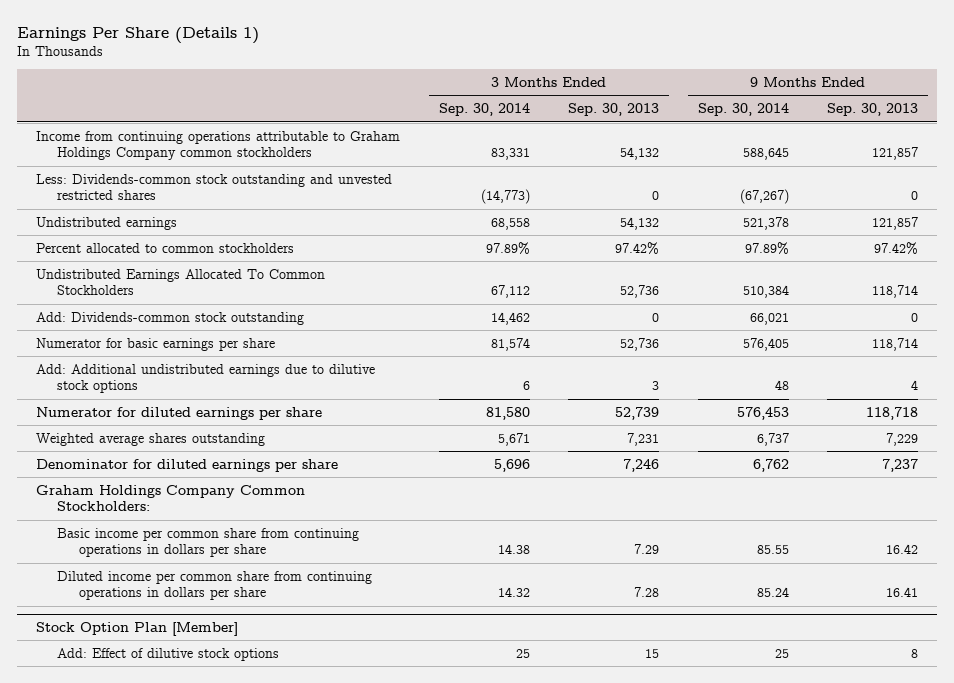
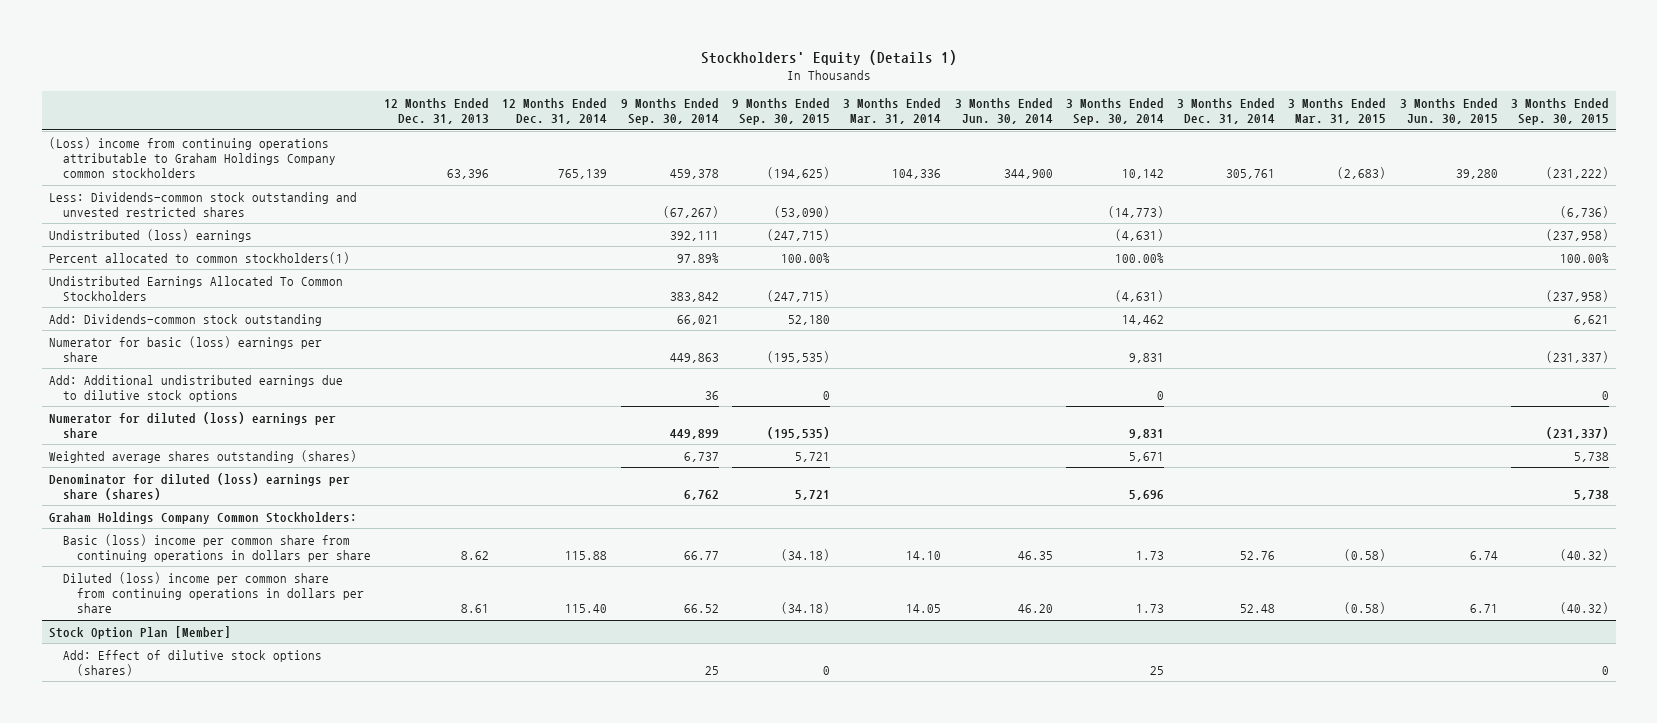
[16,26,259,44] Earnings Per Share (Details 1) -> [700,49,957,65] Stockholders' Equity (Details 1)
[568,103,660,117] Sep. 30, 2013 -> none
[827,103,919,117] Sep. 30, 2013 -> none
none -> [384,97,490,125] 12 Months Ended Dec. 31, 2013
none -> [502,97,608,125] 12 Months Ended Dec. 31, 2014
none -> [732,97,831,126] 9 Months Ended Sep. 30, 2015
none -> [843,97,942,125] 3 Months Ended Mar. 31, 2014
none -> [954,97,1053,125] 3 Months Ended Jun. 30, 2014
none -> [1177,97,1276,125] 3 Months Ended Dec. 31, 2014
none -> [1288,97,1387,125] 3 Months Ended Mar. 31, 2015
none -> [1399,97,1498,125] 3 Months Ended Jun. 30, 2015
none -> [1510,97,1609,126] 3 Months Ended Sep. 30, 2015
[36,130,401,161] Income from continuing operations attributable to Graham Holdings Company common stockholders -> [48,136,336,179] (Loss) income from continuing operations attributable to Graham Holdings Company common stockholders
[490,148,530,161] 83,331 -> [1121,169,1164,180] 10,142
[742,147,789,161] 588,645 -> [669,169,719,180] 459,378
[36,216,178,230] Undistributed earnings -> [48,228,252,242] Undistributed (loss) earnings
[490,217,530,230] 68,558 -> [1114,228,1164,241] (4,631)
[742,216,789,230] 521,378 -> [669,230,719,241] 392,111
[36,242,295,253] Percent allocated to common stockholders -> [48,251,350,264] Percent allocated to common stockholders(1)
[485,241,530,255] 97.89% -> [1114,252,1164,263] 100.00%
[490,285,530,299] 67,112 -> [1114,289,1164,302] (4,631)
[742,285,789,299] 510,384 -> [669,291,719,302] 383,842
[36,337,276,351] Numerator for basic earnings per share -> [48,335,322,362] Numerator for basic (loss) earnings per share
[490,337,530,351] 81,574 -> [1128,352,1164,363] 9,831
[742,337,789,351] 576,405 -> [669,352,719,363] 449,863
[522,381,530,391] 6 -> [1156,390,1164,400] 0
[774,380,789,391] 48 -> [704,390,719,400] 36
[36,406,323,420] Numerator for diluted earnings per share -> [48,411,336,438] Numerator for diluted (loss) earnings per share
[485,406,530,420] 81,580 -> [1128,428,1164,439] 9,831
[736,406,789,420] 576,453 -> [669,428,719,439] 449,899
[36,432,266,446] Weighted average shares outstanding -> [48,449,357,463] Weighted average shares outstanding (shares)
[36,458,339,472] Denominator for diluted earnings per share -> [48,472,350,500] Denominator for diluted (loss) earnings per share (shares)
[57,527,360,558] Basic income per common share from continuing operations in dollars per share -> [62,533,371,562] Basic (loss) income per common share from continuing operations in dollars per share
[497,544,530,555] 14.38 -> [1135,550,1164,560] 1.73
[756,545,789,555] 85.55 -> [683,550,719,560] 66.77
[57,570,373,601] Diluted income per common share from continuing operations in dollars per share -> [62,571,364,614] Diluted (loss) income per common share from continuing operations in dollars per share
[497,587,530,598] 14.32 -> [1135,604,1164,614] 1.73
[756,587,789,598] 85.24 -> [683,604,719,614] 66.52
[57,647,280,661] Add: Effect of dilutive stock options -> [62,649,322,676] Add: Effect of dilutive stock options (shares)

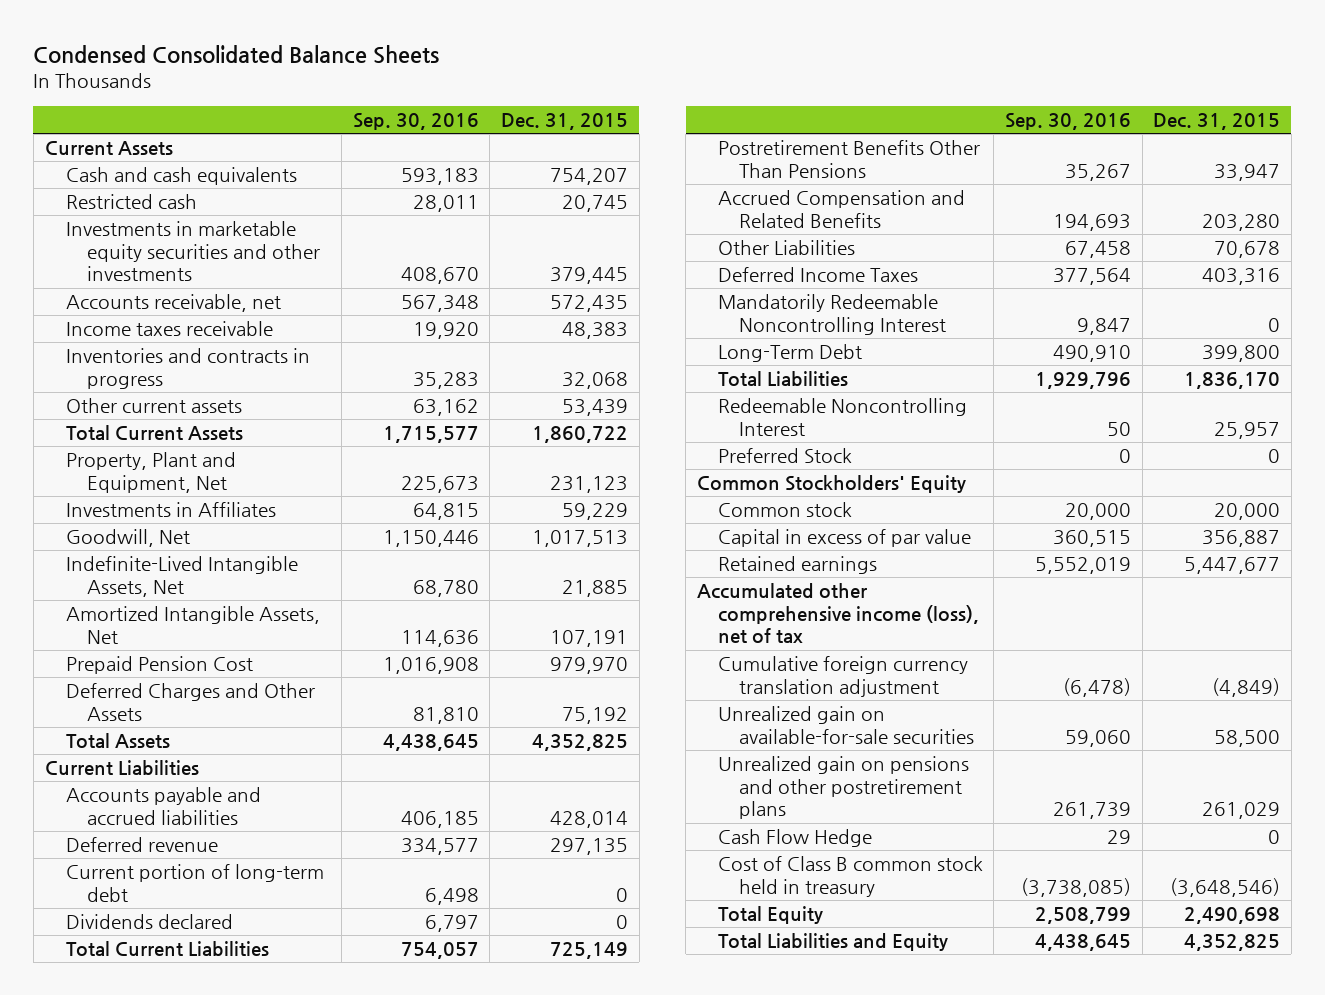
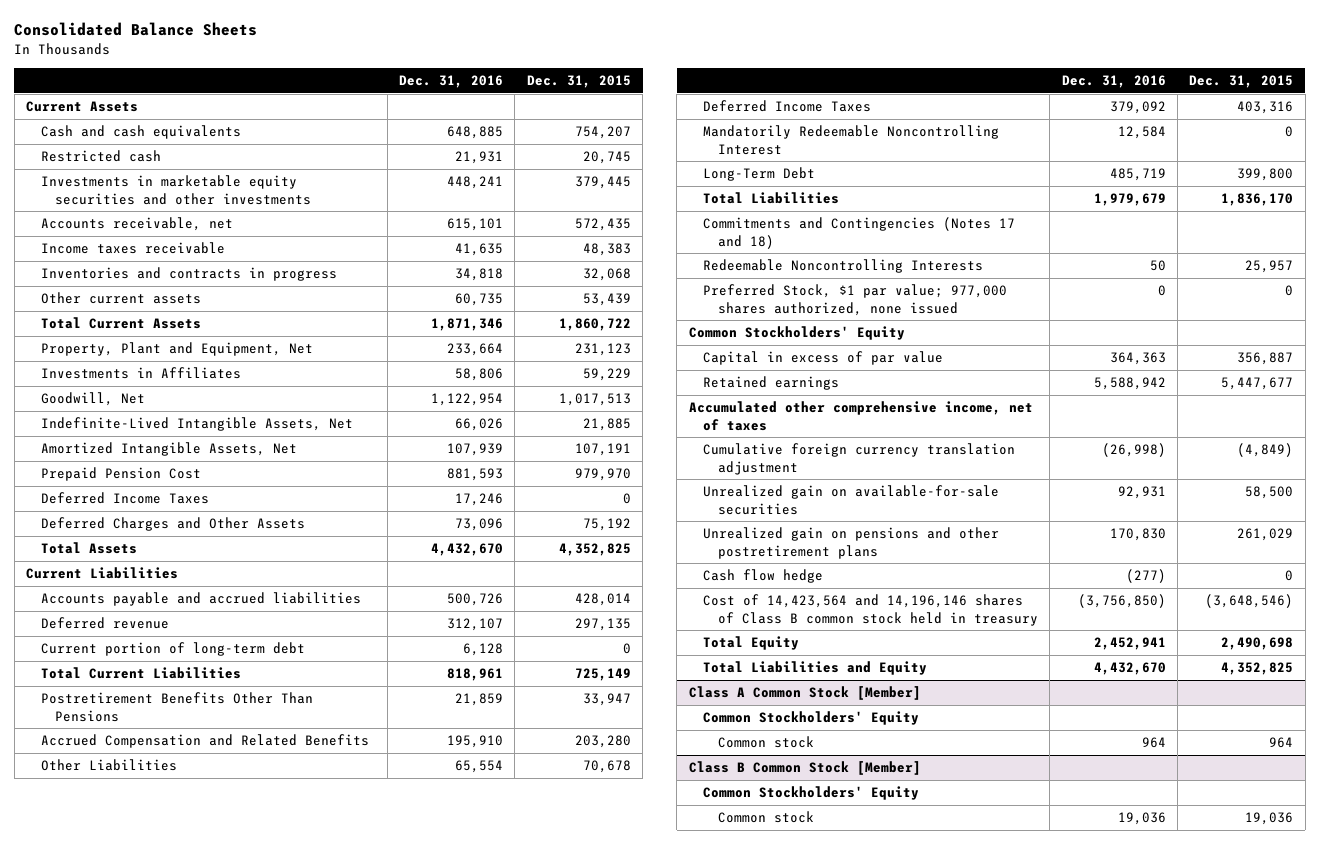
[33,45,440,65] Condensed Consolidated Balance Sheets -> [14,22,258,37] Consolidated Balance Sheets
[352,112,479,130] Sep. 30, 2016 -> none
none -> [399,74,504,88] Dec. 31, 2016
none -> [40,492,209,505] Deferred Income Taxes
[65,914,233,930] Dividends declared -> none
none -> [703,217,1016,249] Commitments and Contingencies (Notes 17 and 18)
[717,398,967,436] Redeemable Noncontrolling Interest -> [703,259,984,274] Redeemable Noncontrolling Interests
[717,448,852,464] Preferred Stock -> [703,284,1008,316] Preferred Stock, $1 par value; 977,000 shares authorized, none issued
[717,502,852,518] Common stock -> none
[696,583,979,644] Accumulated other comprehensive income (loss), net of tax -> [688,401,1033,431] Accumulated other comprehensive income, net of taxes
[717,829,872,848] Cash Flow Hedge -> [703,569,824,584] Cash flow hedge
[717,856,983,897] Cost of Class B common stock held in treasury -> [703,594,1039,626] Cost of 14,423,564 and 14,196,146 shares of Class B common stock held in treasury
none -> [688,686,921,701] Class A Common Stock [Member]
none -> [703,711,920,726] Common Stockholders' Equity
none -> [718,736,815,749] Common stock
none -> [688,761,921,776] Class B Common Stock [Member]
none -> [703,786,920,801] Common Stockholders' Equity
none -> [718,811,815,824] Common stock

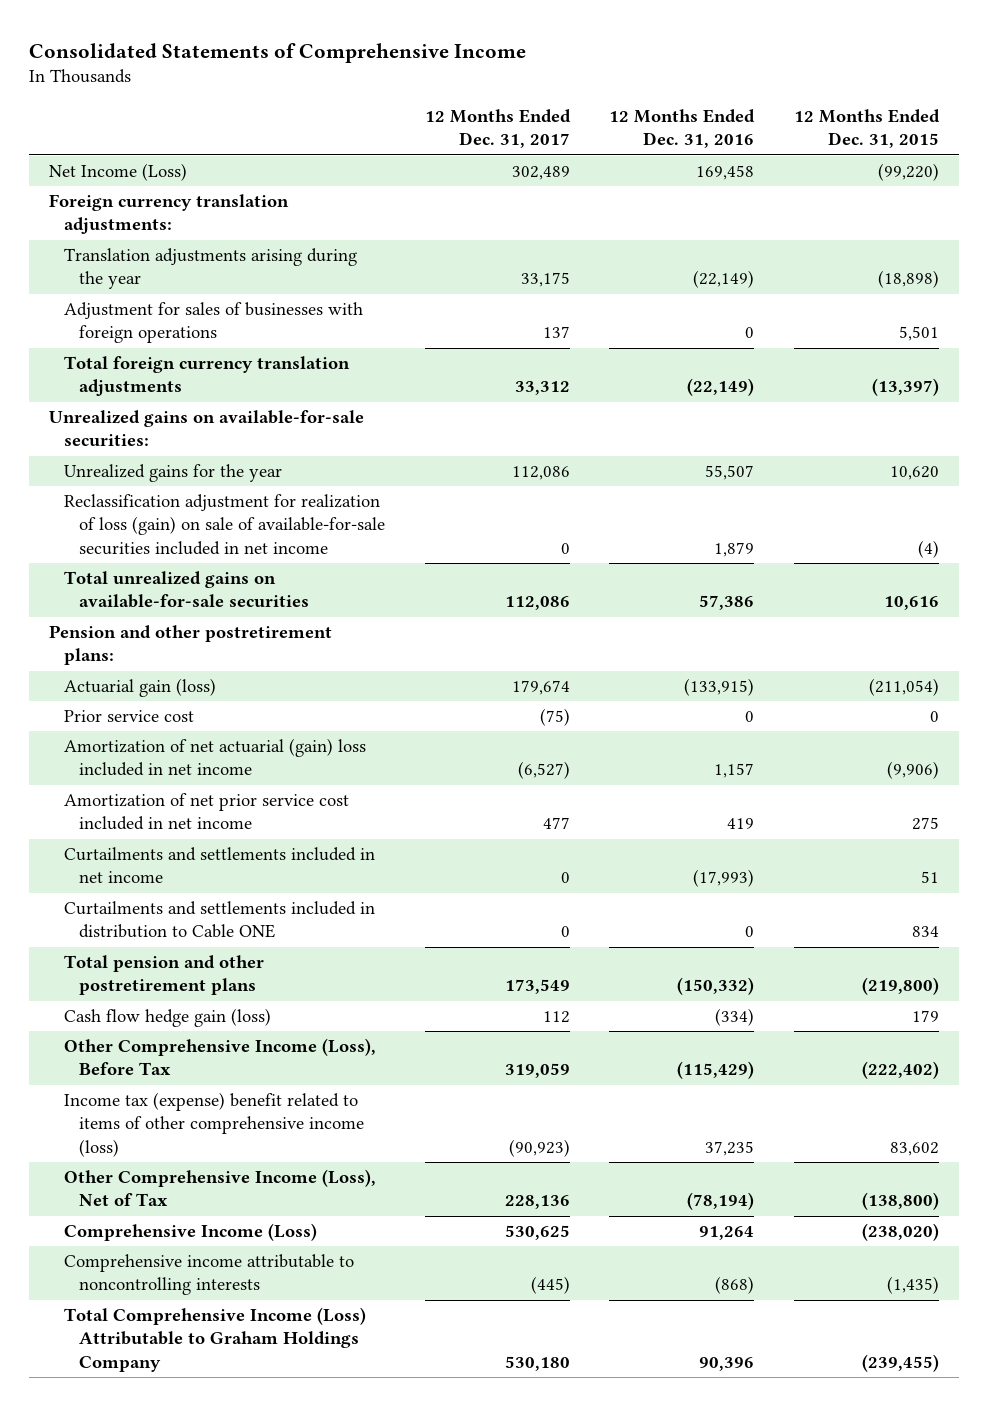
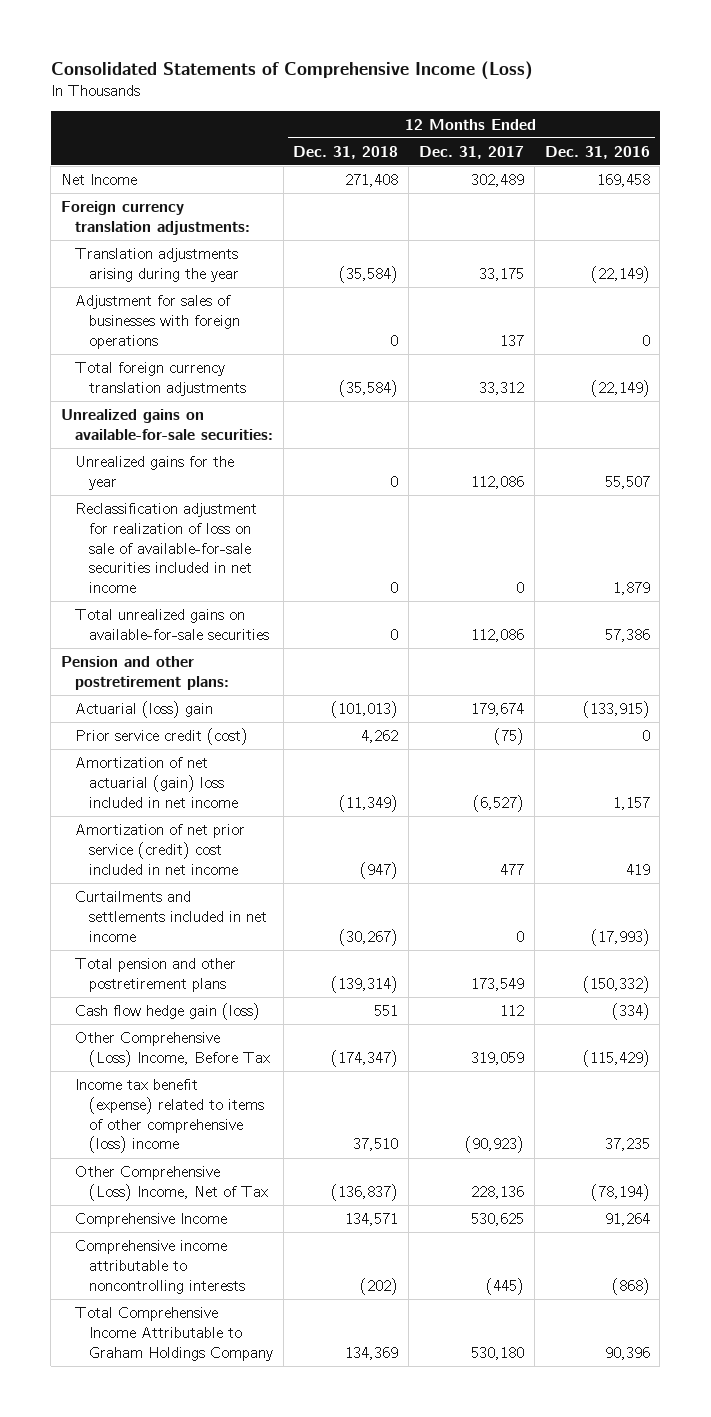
[29,42,527,63] Consolidated Statements of Comprehensive Income -> [50,60,533,80] Consolidated Statements of Comprehensive Income (Loss)
[793,108,940,149] 12 Months Ended Dec. 31, 2015 -> none
none -> [293,145,399,159] Dec. 31, 2018
[48,163,187,182] Net Income (Loss) -> [61,173,138,185] Net Income
[64,494,386,555] Reclassification adjustment for realization of loss (gain) on sale of available-for-sale securities included in net income -> [74,502,257,594] Reclassification adjustment for realization of loss on sale of available-for-sale securities included in net income
[64,678,217,698] Actuarial gain (loss) -> [74,700,213,718] Actuarial (loss) gain
[64,710,195,723] Prior service cost -> [74,727,248,745] Prior service credit (cost)
[64,793,350,831] Amortization of net prior service cost included in net income -> [74,823,245,875] Amortization of net prior service (credit) cost included in net income
[64,901,376,939] Curtailments and settlements included in distribution to Cable ONE -> none
[64,1038,377,1076] Other Comprehensive Income (Loss), Before Tax -> [74,1031,270,1067] Other Comprehensive (Loss) Income, Before Tax
[64,1092,365,1157] Income tax (expense) benefit related to items of other comprehensive income (loss) -> [74,1078,264,1154] Income tax benefit (expense) related to items of other comprehensive (loss) income
[64,1169,377,1207] Other Comprehensive Income (Loss), Net of Tax -> [74,1165,268,1201] Other Comprehensive (Loss) Income, Net of Tax
[64,1223,318,1242] Comprehensive Income (Loss) -> [74,1212,227,1227] Comprehensive Income
[64,1307,367,1372] Total Comprehensive Income (Loss) Attributable to Graham Holdings Company -> [74,1306,273,1361] Total Comprehensive Income Attributable to Graham Holdings Company

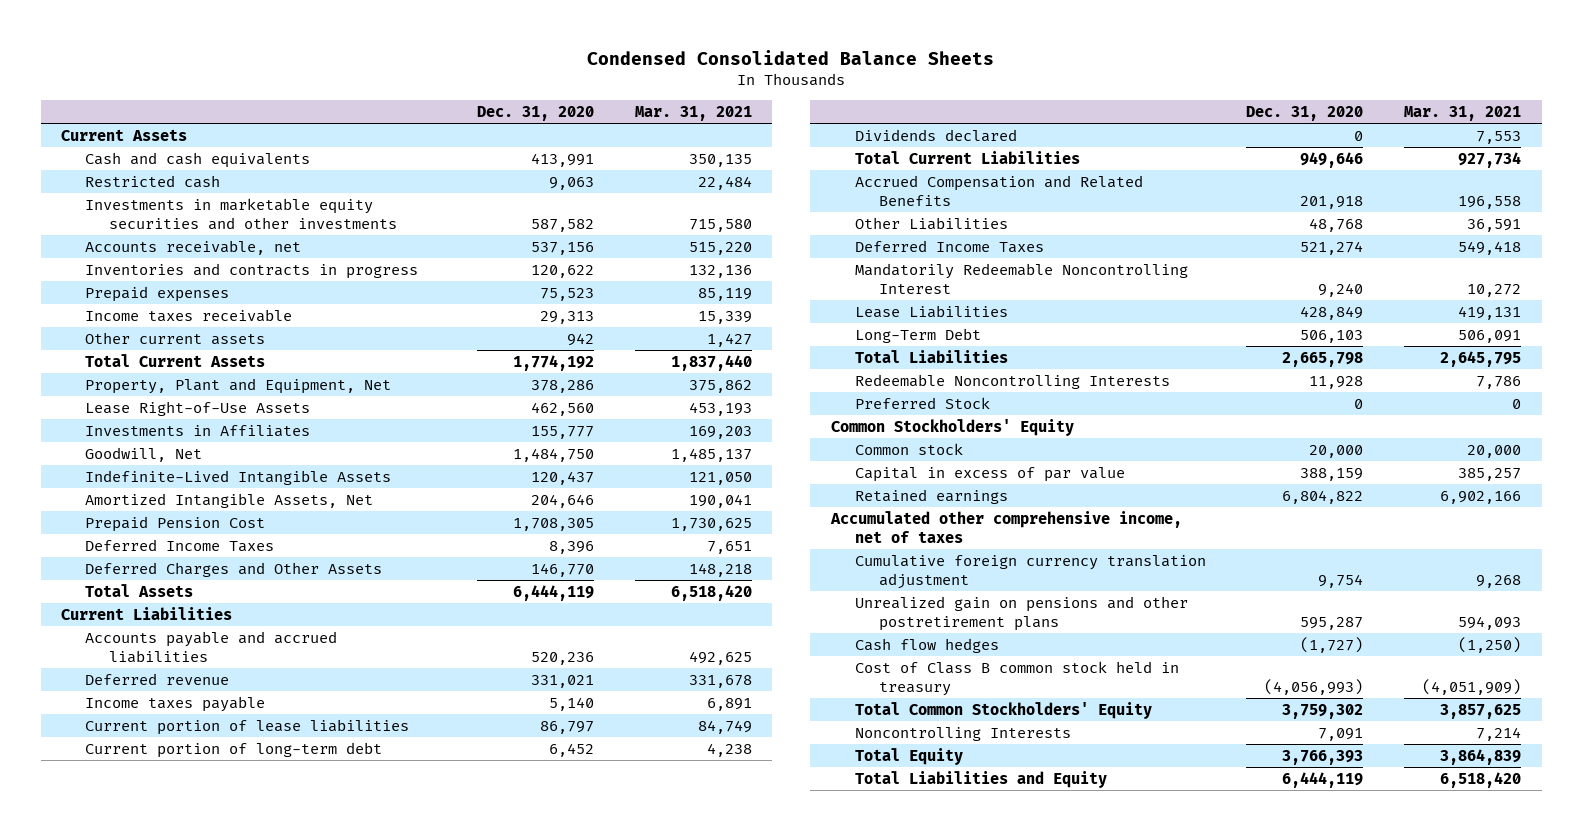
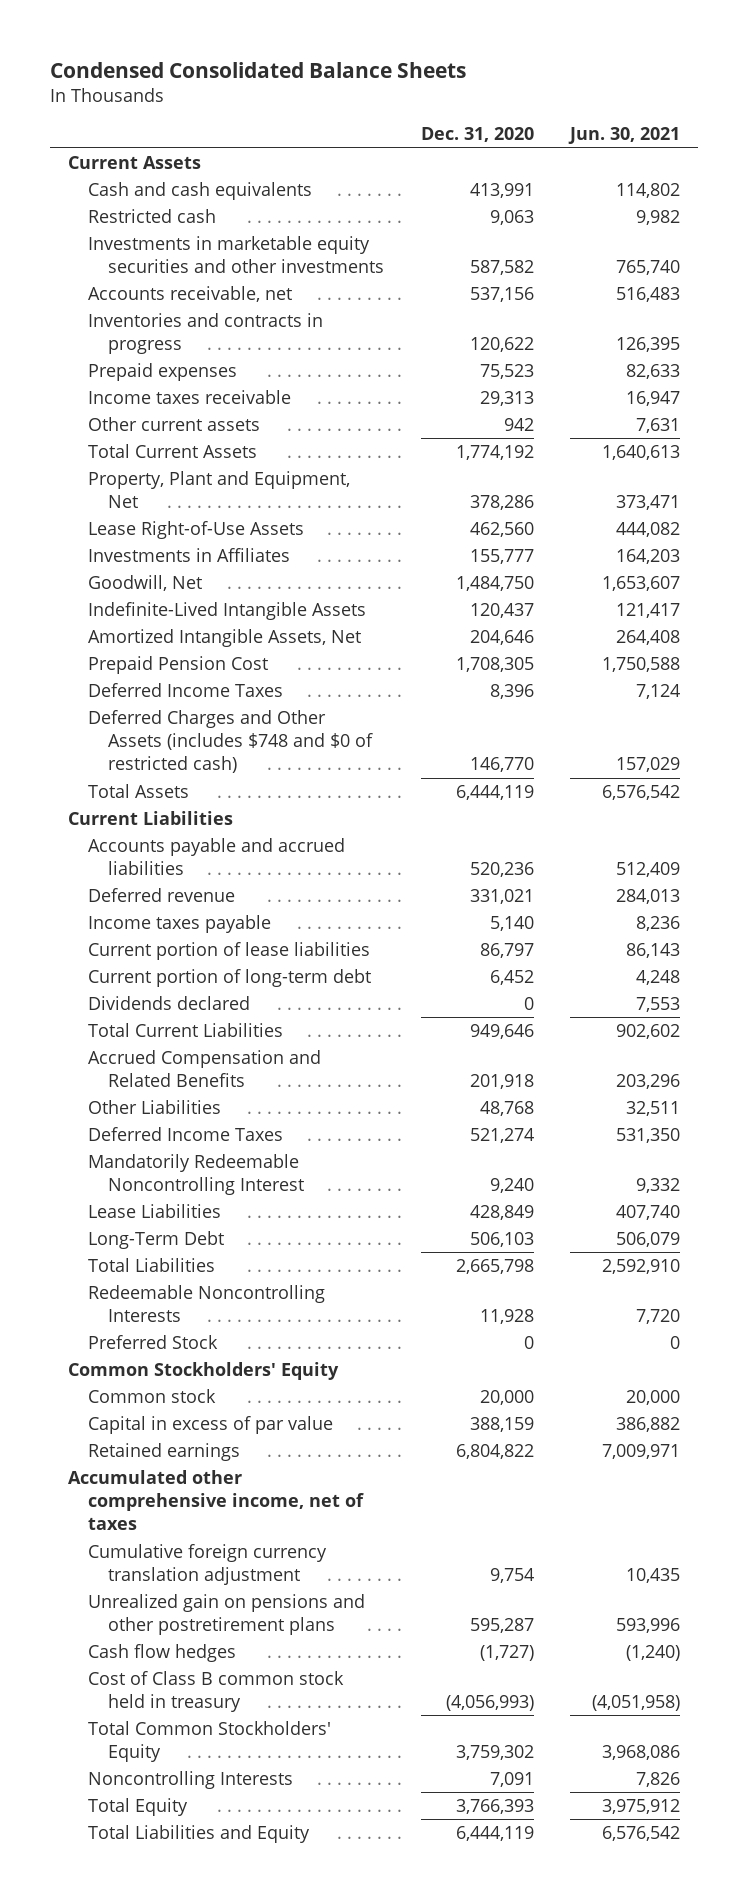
[634,106,752,122] Mar. 31, 2021 -> none
none -> [568,127,681,145] Jun. 30, 2021
[85,561,383,577] Deferred Charges and Other Assets -> [88,710,374,774] Deferred Charges and Other Assets (includes $748 and $0 of restricted cash)

